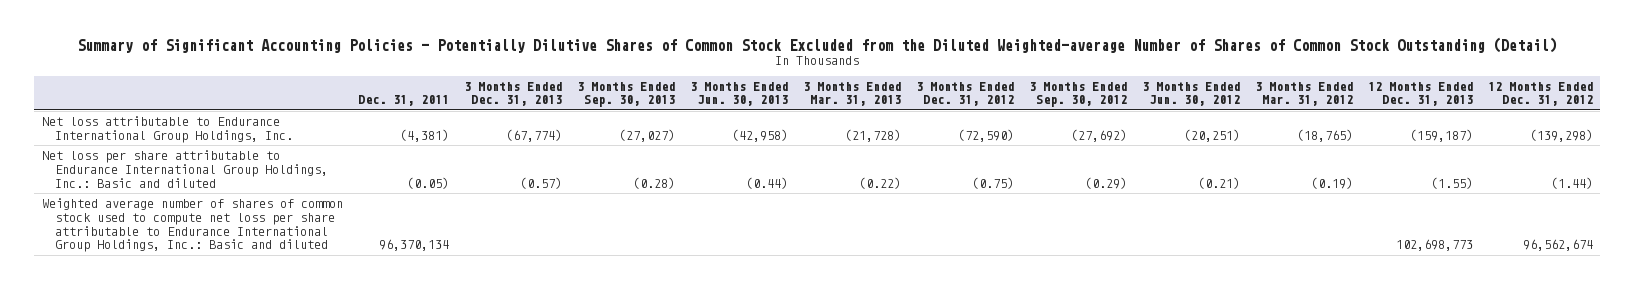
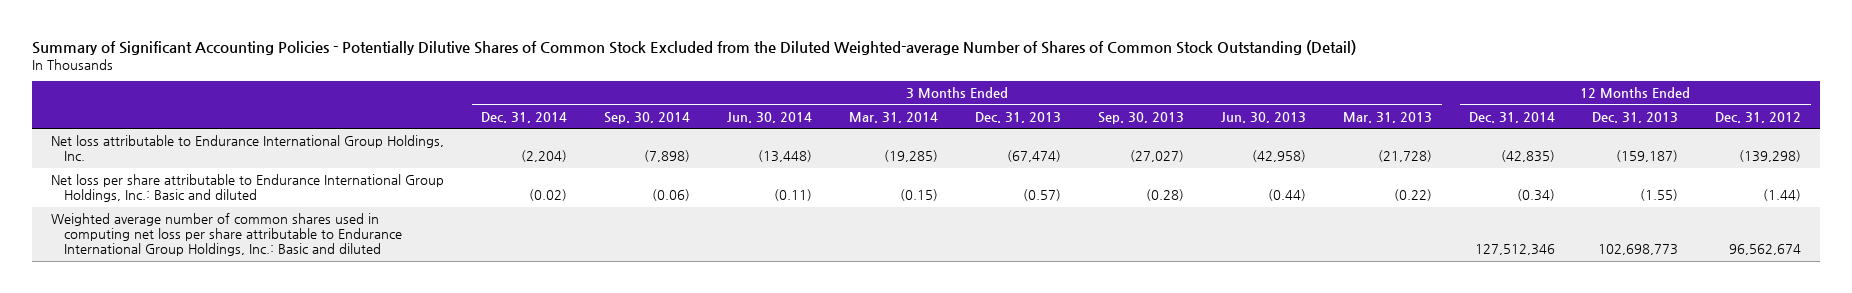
[357,95,449,107] Dec. 31, 2011 -> none
[915,81,1014,107] 3 Months Ended Dec. 31, 2012 -> none
[1028,81,1127,108] 3 Months Ended Sep. 30, 2012 -> none
[1141,81,1240,107] 3 Months Ended Jun. 30, 2012 -> none
[1254,81,1353,107] 3 Months Ended Mar. 31, 2012 -> none
none -> [481,111,568,123] Dec. 31, 2014
none -> [604,111,691,124] Sep. 30, 2014
none -> [727,111,813,123] Jun. 30, 2014
none -> [849,111,939,123] Mar. 31, 2014
none -> [1469,111,1556,123] Dec. 31, 2014
[505,128,562,142] (67,774) -> [1007,150,1062,163] (67,474)
[41,197,343,253] Weighted average number of shares of common stock used to compute net loss per share attributable to Endurance International Group Holdings, Inc.: Basic and diluted -> [50,213,402,257] Weighted average number of common shares used in computing net loss per share attributable to Endurance International Group Holdings, Inc.: Basic and diluted

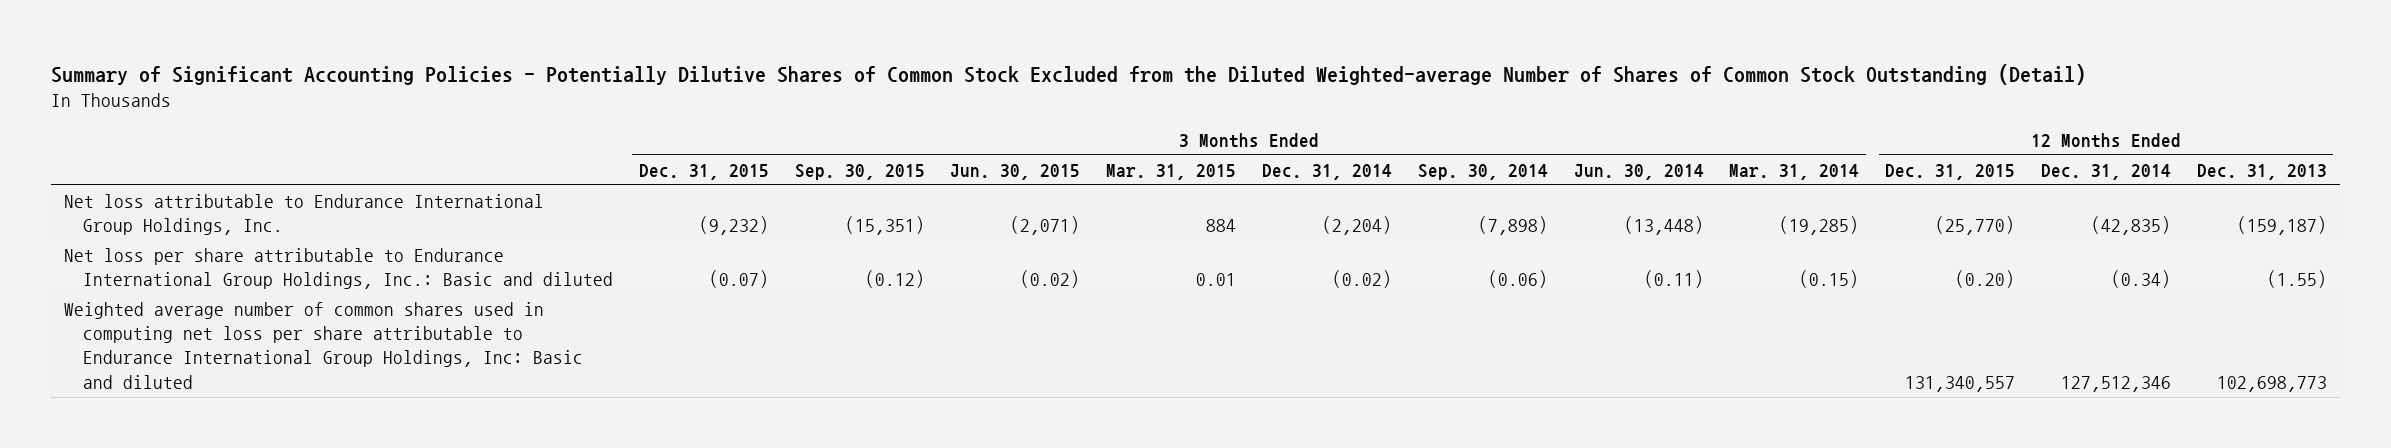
[975,111,1062,123] Dec. 31, 2013 -> none
[1098,111,1185,124] Sep. 30, 2013 -> none
[1221,111,1307,123] Jun. 30, 2013 -> none
[1343,111,1433,123] Mar. 31, 2013 -> none
[1715,111,1802,123] Dec. 31, 2012 -> none
none -> [638,163,769,180] Dec. 31, 2015
none -> [794,163,925,180] Sep. 30, 2015
none -> [950,163,1081,180] Jun. 30, 2015
none -> [1106,163,1237,180] Mar. 31, 2015
none -> [1885,163,2016,180] Dec. 31, 2015
[50,213,402,257] Weighted average number of common shares used in computing net loss per share attributable to Endurance International Group Holdings, Inc.: Basic and diluted -> [64,301,583,389] Weighted average number of common shares used in computing net loss per share attributable to Endurance International Group Holdings, Inc: Basic and diluted

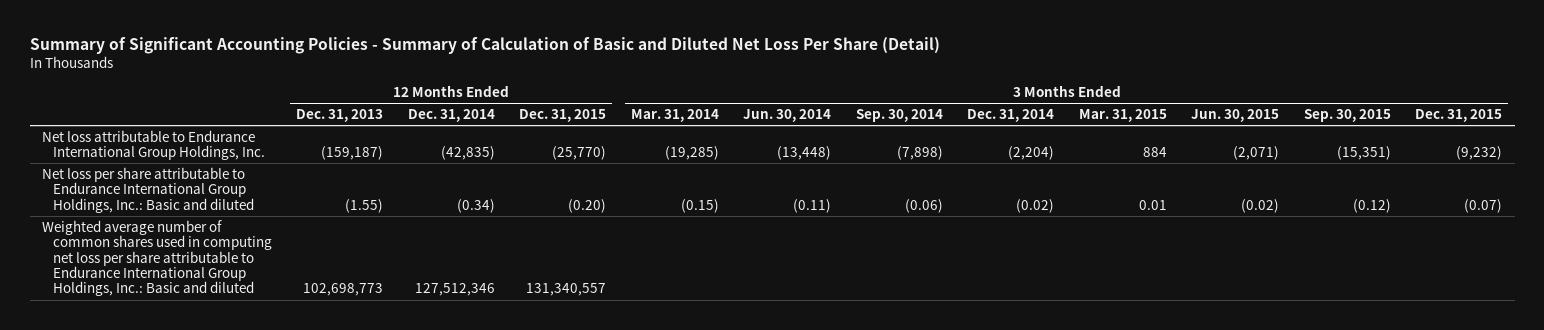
[51,63,2087,85] Summary of Significant Accounting Policies - Potentially Dilutive Shares of Common Stock Excluded from the Diluted Weighted-average Number of Shares of Common Stock Outstanding (Detail) -> [29,37,940,55] Summary of Significant Accounting Policies - Summary of Calculation of Basic and Diluted Net Loss Per Share (Detail)
[64,301,583,389] Weighted average number of common shares used in computing net loss per share attributable to Endurance International Group Holdings, Inc: Basic and diluted -> [41,219,272,297] Weighted average number of common shares used in computing net loss per share attributable to Endurance International Group Holdings, Inc.: Basic and diluted

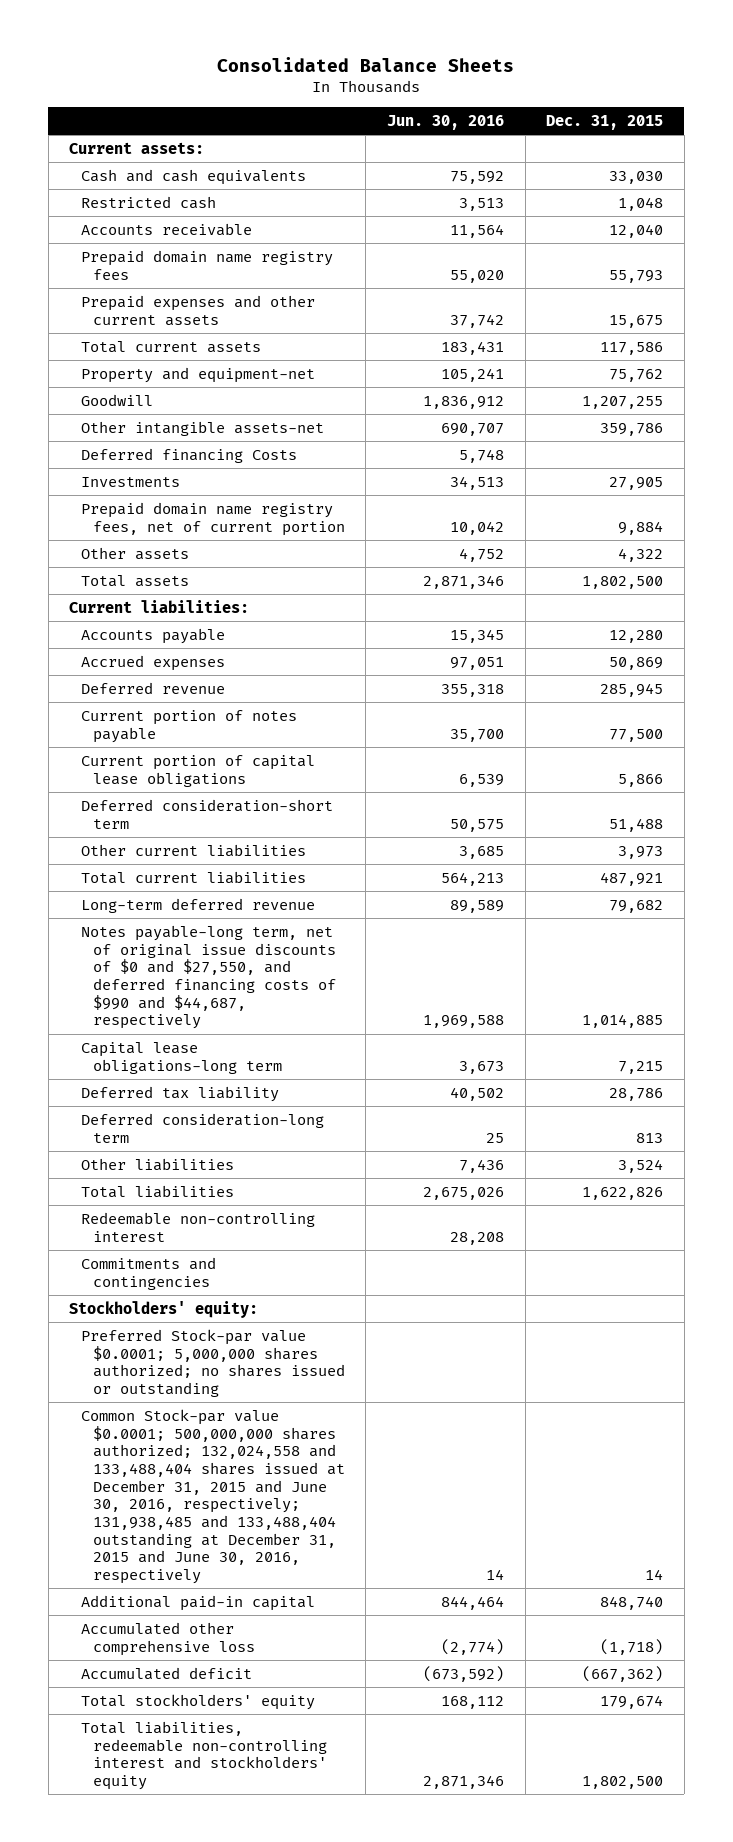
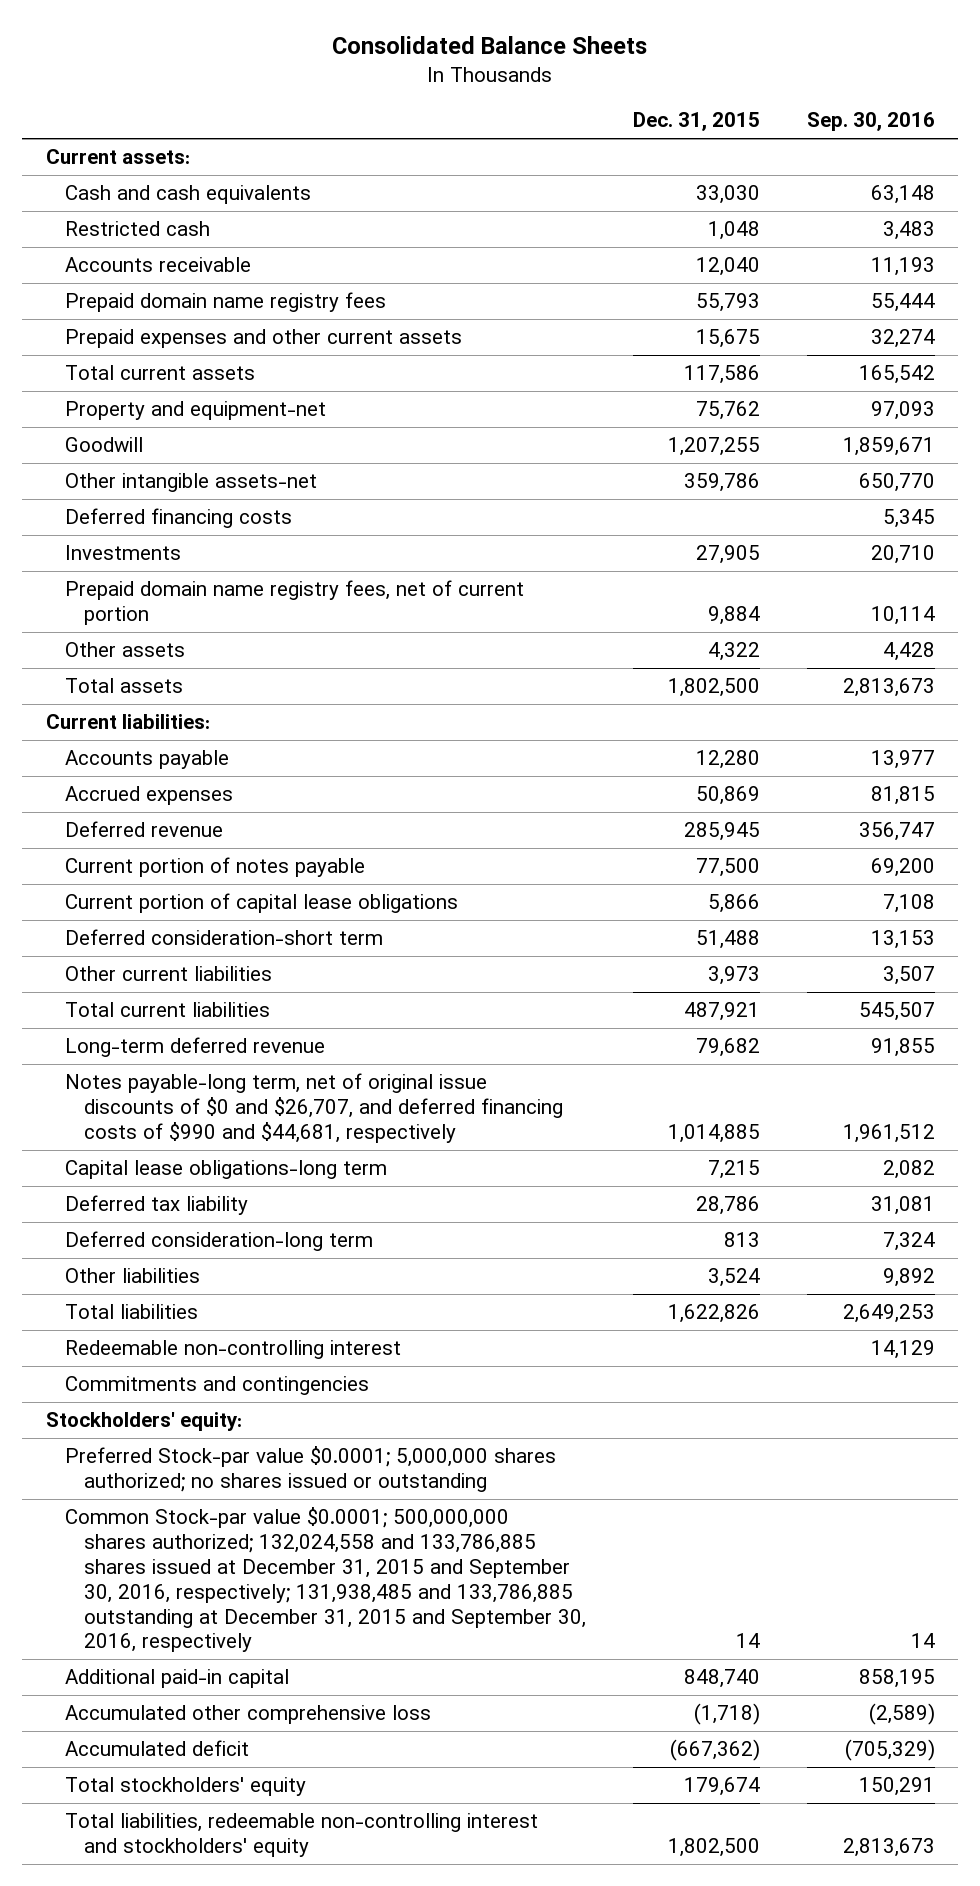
[386,114,504,130] Jun. 30, 2016 -> none
none -> [806,112,935,132] Sep. 30, 2016
[81,447,298,463] Deferred financing Costs -> [65,508,293,529] Deferred financing costs
[81,924,336,1030] Notes payable-long term, net of original issue discounts of $0 and $27,550, and deferred financing costs of $990 and $44,687, respectively -> [65,1073,564,1143] Notes payable-long term, net of original issue discounts of $0 and $26,707, and deferred financing costs of $990 and $44,681, respectively
[81,1408,345,1585] Common Stock-par value $0.0001; 500,000,000 shares authorized; 132,024,558 and 133,488,404 shares issued at December 31, 2015 and June 30, 2016, respectively; 131,938,485 and 133,488,404 outstanding at December 31, 2015 and June 30, 2016, respectively -> [65,1507,587,1653] Common Stock-par value $0.0001; 500,000,000 shares authorized; 132,024,558 and 133,786,885 shares issued at December 31, 2015 and September 30, 2016, respectively; 131,938,485 and 133,786,885 outstanding at December 31, 2015 and September 30, 2016, respectively

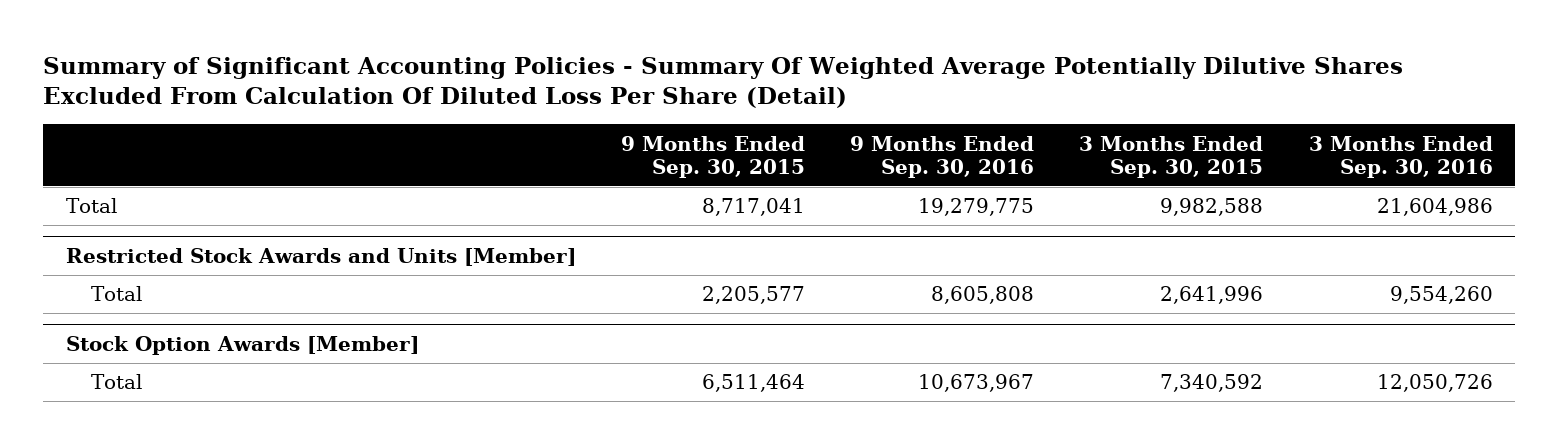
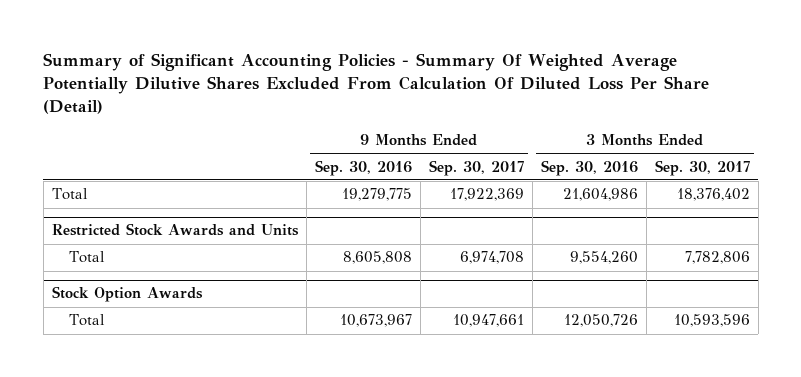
[620,135,805,178] 9 Months Ended Sep. 30, 2015 -> none
[1079,135,1264,178] 3 Months Ended Sep. 30, 2015 -> none
none -> [428,159,524,176] Sep. 30, 2017
none -> [654,159,750,176] Sep. 30, 2017
[65,248,576,267] Restricted Stock Awards and Units [Member] -> [51,223,299,237] Restricted Stock Awards and Units
[65,336,419,356] Stock Option Awards [Member] -> [51,286,203,303] Stock Option Awards

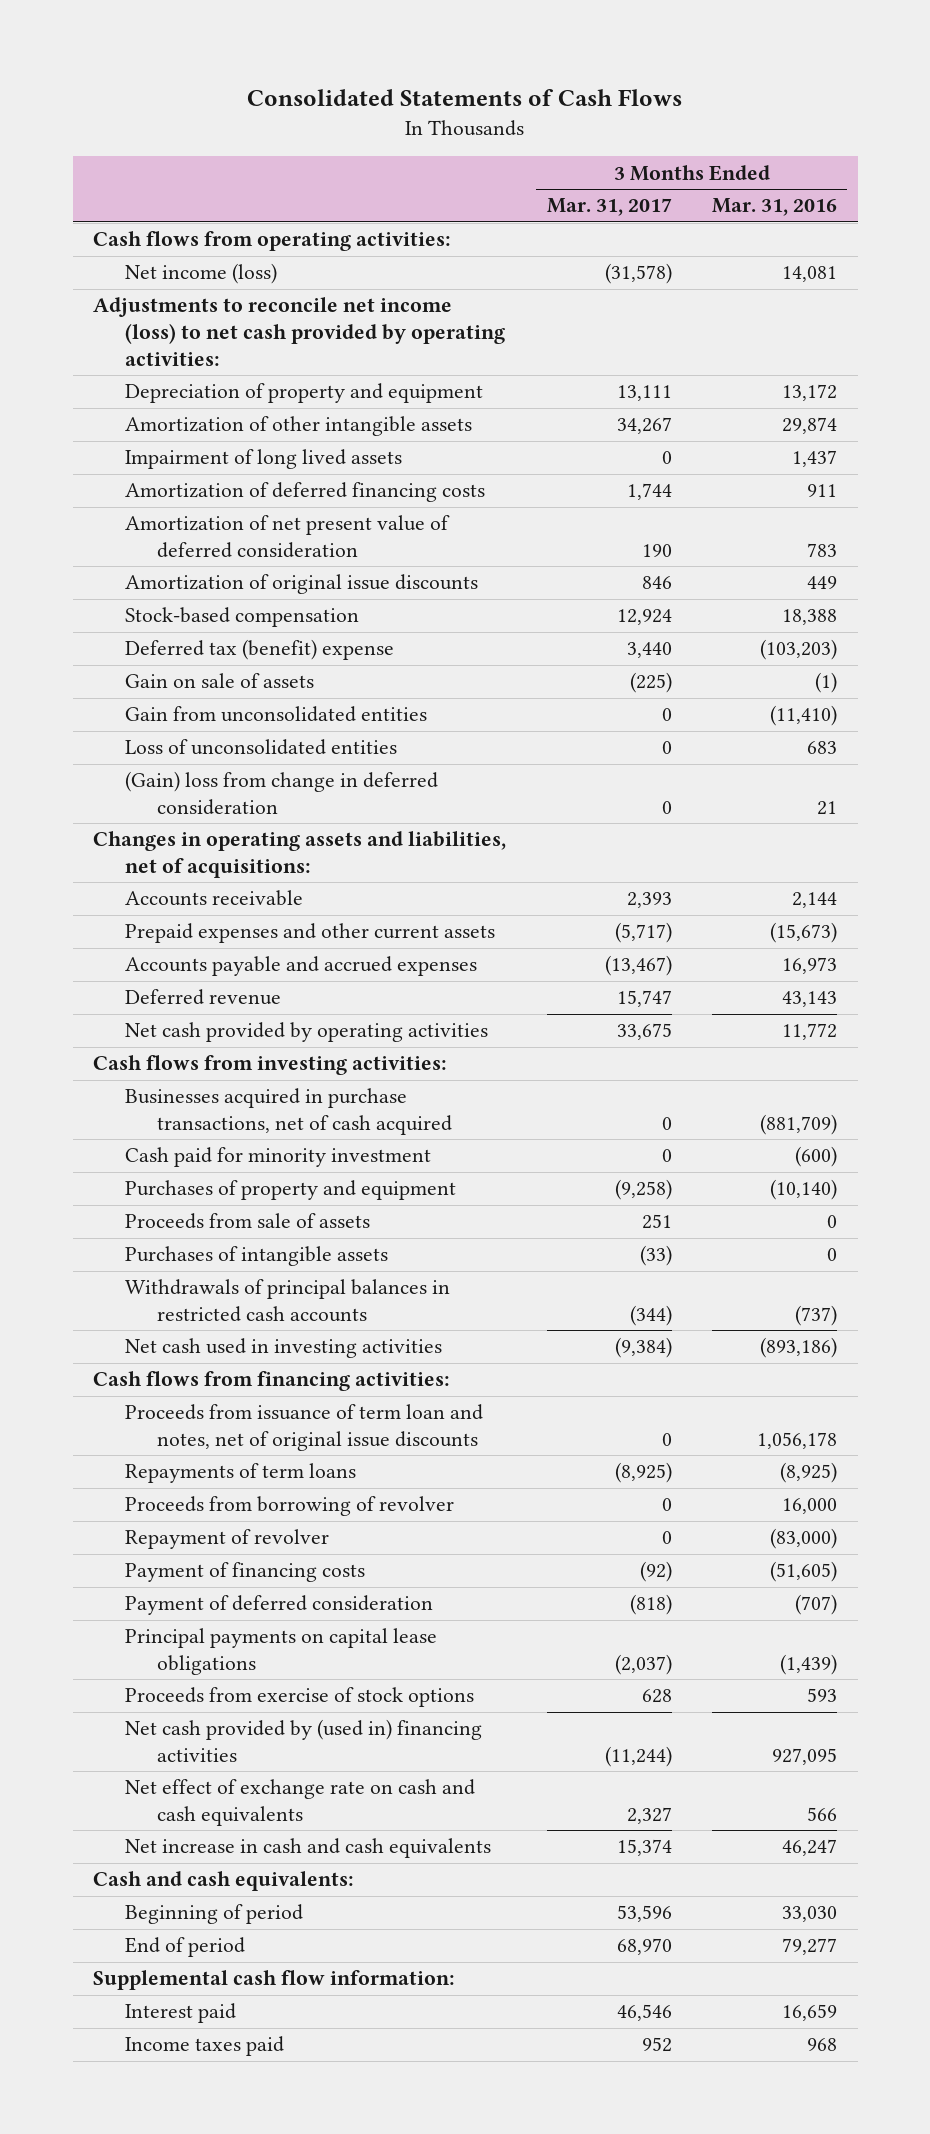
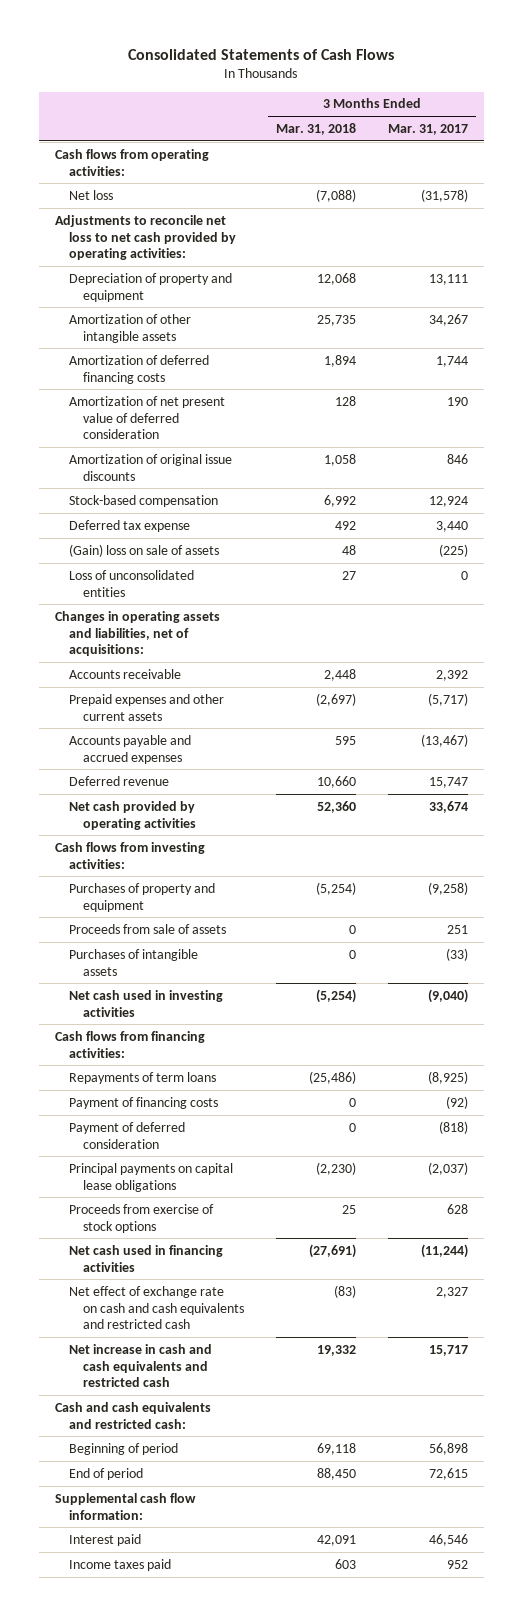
[712,198,838,217] Mar. 31, 2016 -> none
none -> [275,122,356,135] Mar. 31, 2018
[124,263,277,285] Net income (loss) -> [68,189,113,200] Net loss
[92,297,505,366] Adjustments to reconcile net income (loss) to net cash provided by operating activities: -> [54,214,236,261] Adjustments to reconcile net loss to net cash provided by operating activities:
[124,449,402,470] Impairment of long lived assets -> none
[124,706,427,723] Gain from unconsolidated entities -> none
[124,639,394,661] Deferred tax (benefit) expense -> [68,519,190,532] Deferred tax expense
[124,673,314,689] Gain on sale of assets -> [68,543,219,557] (Gain) loss on sale of assets
[124,771,438,816] (Gain) loss from change in deferred consideration -> none
[626,892,672,909] 2,393 -> [435,669,468,681] 2,392
[616,1023,672,1041] 33,675 -> [428,800,468,813] 33,674
[124,1088,452,1136] Businesses acquired in purchase transactions, net of cash acquired -> none
[124,1147,431,1168] Cash paid for minority investment -> none
[124,1279,450,1323] Withdrawals of principal balances in restricted cash accounts -> none
[614,1337,672,1359] (9,384) -> [427,988,468,1003] (9,040)
[124,1404,483,1452] Proceeds from issuance of term loan and notes, net of original issue discounts -> none
[124,1496,454,1517] Proceeds from borrowing of revolver -> none
[124,1529,329,1550] Repayment of revolver -> none
[124,1719,482,1763] Net cash provided by (used in) financing activities -> [68,1244,223,1272] Net cash used in financing activities
[124,1779,475,1827] Net effect of exchange rate on cash and cash equivalents -> [68,1285,244,1330] Net effect of exchange rate on cash and cash equivalents and restricted cash
[124,1838,491,1859] Net increase in cash and cash equivalents -> [68,1343,212,1388] Net increase in cash and cash equivalents and restricted cash
[616,1839,672,1857] 15,374 -> [428,1344,468,1356] 15,717
[92,1871,354,1892] Cash and cash equivalents: -> [54,1401,211,1429] Cash and cash equivalents and restricted cash:
[616,1905,672,1923] 53,596 -> [428,1442,468,1455] 56,898
[616,1938,672,1956] 68,970 -> [428,1467,468,1480] 72,615

